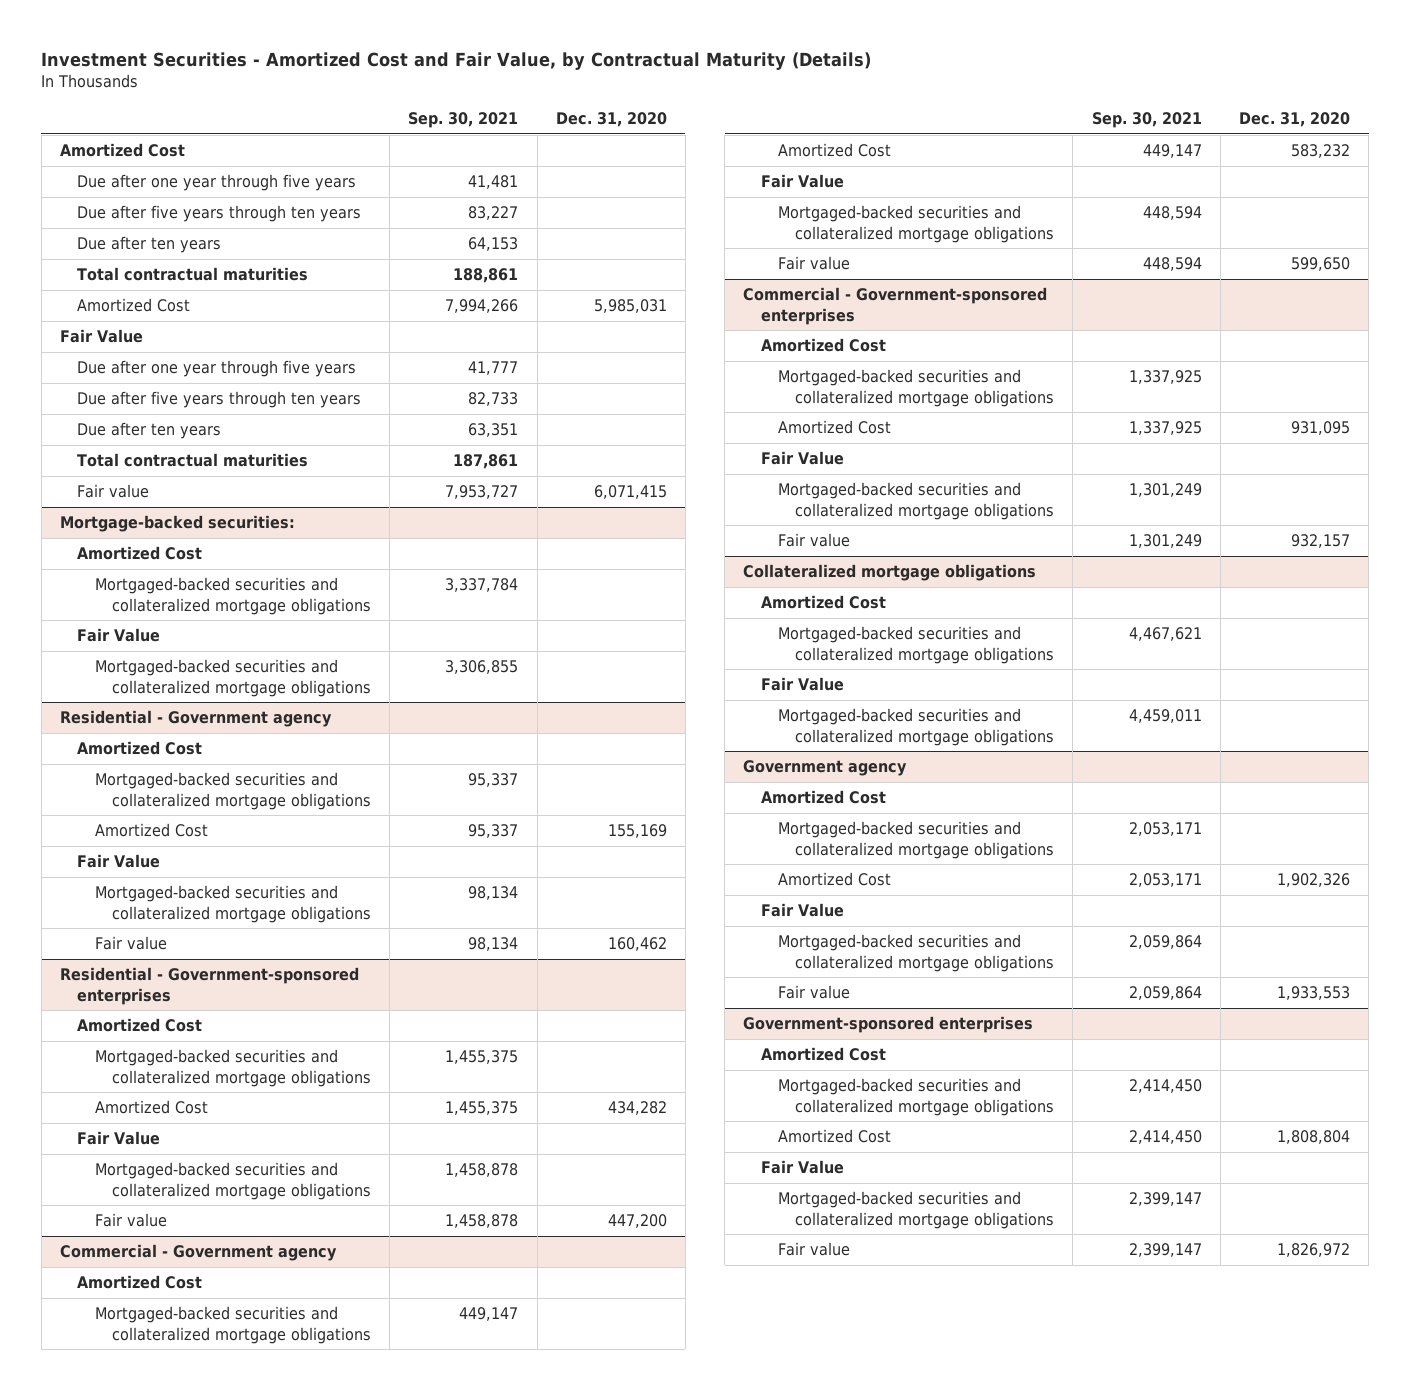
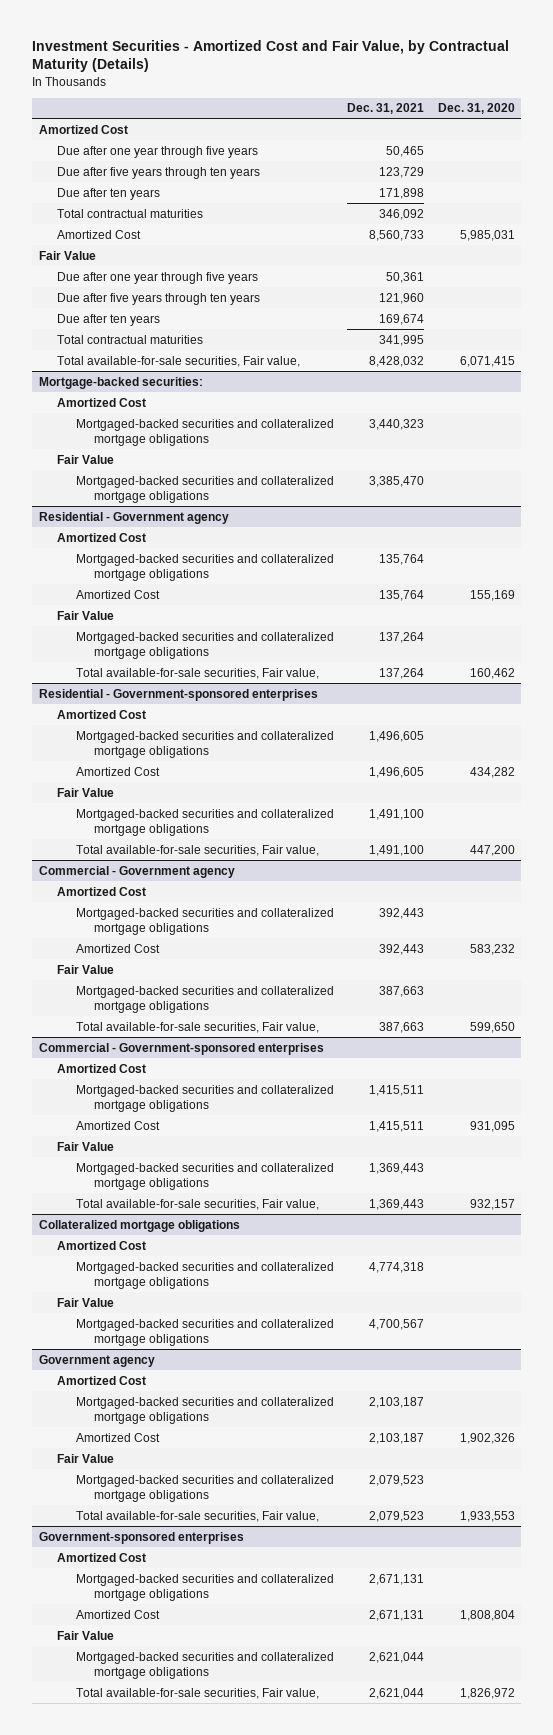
[408,111,519,128] Sep. 30, 2021 -> none
none -> [347,103,425,115] Dec. 31, 2021
[77,484,150,499] Fair value -> [57,355,301,367] Total available-for-sale securities, Fair value,
[94,936,167,951] Fair value -> [75,667,319,679] Total available-for-sale securities, Fair value,
[94,1213,167,1228] Fair value -> [75,844,319,856] Total available-for-sale securities, Fair value,
[777,256,850,271] Fair value -> [75,1021,319,1033] Total available-for-sale securities, Fair value,
[777,533,850,548] Fair value -> [75,1198,319,1210] Total available-for-sale securities, Fair value,
[777,985,850,1000] Fair value -> [75,1510,319,1522] Total available-for-sale securities, Fair value,
[777,1242,850,1257] Fair value -> [75,1687,319,1699] Total available-for-sale securities, Fair value,

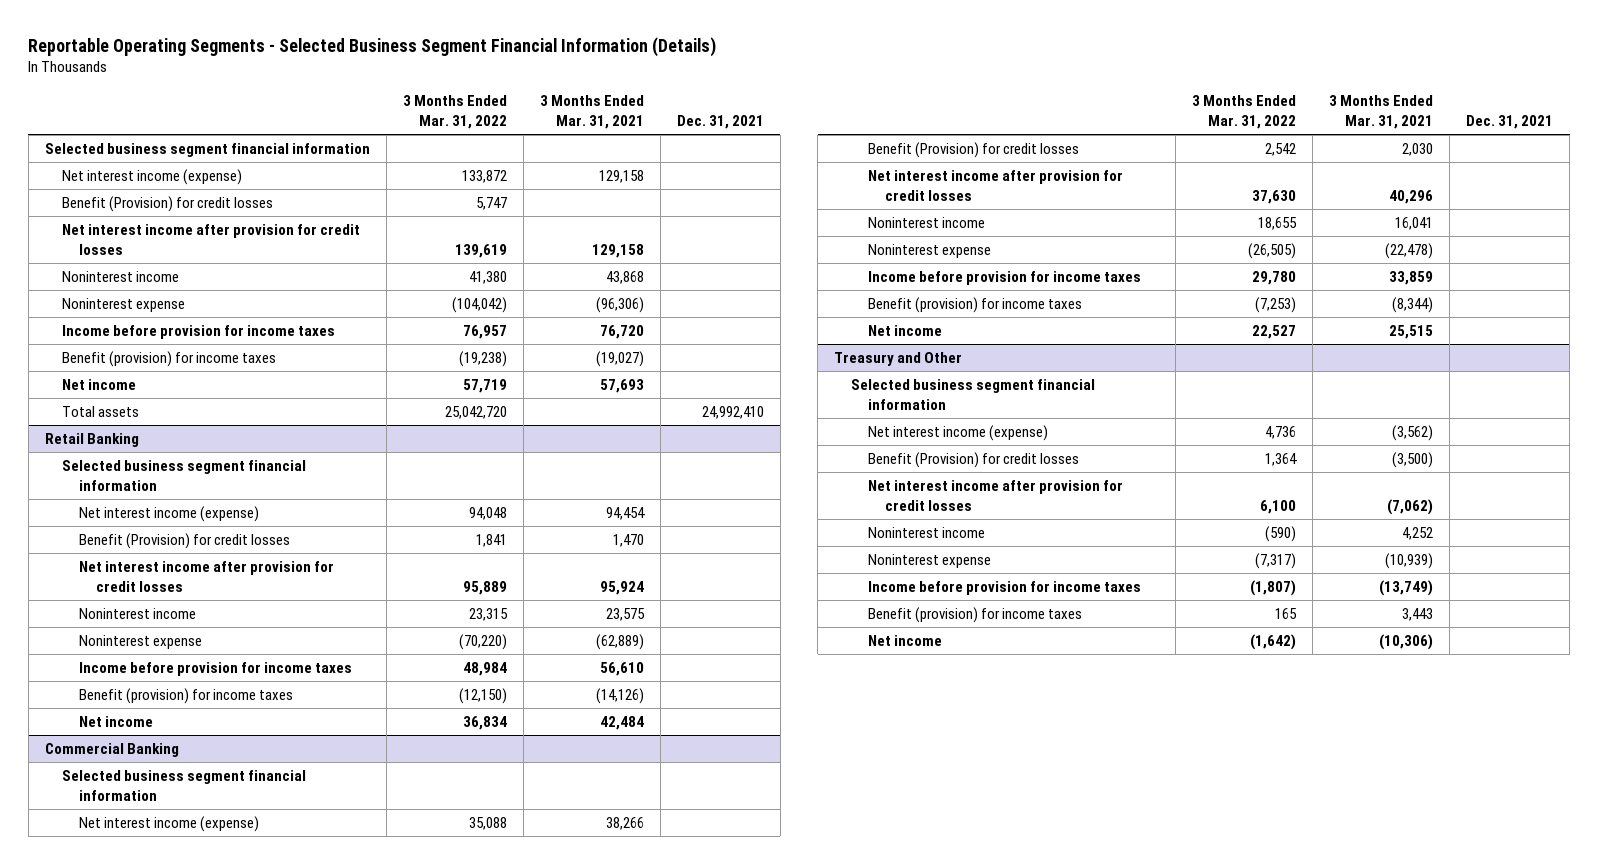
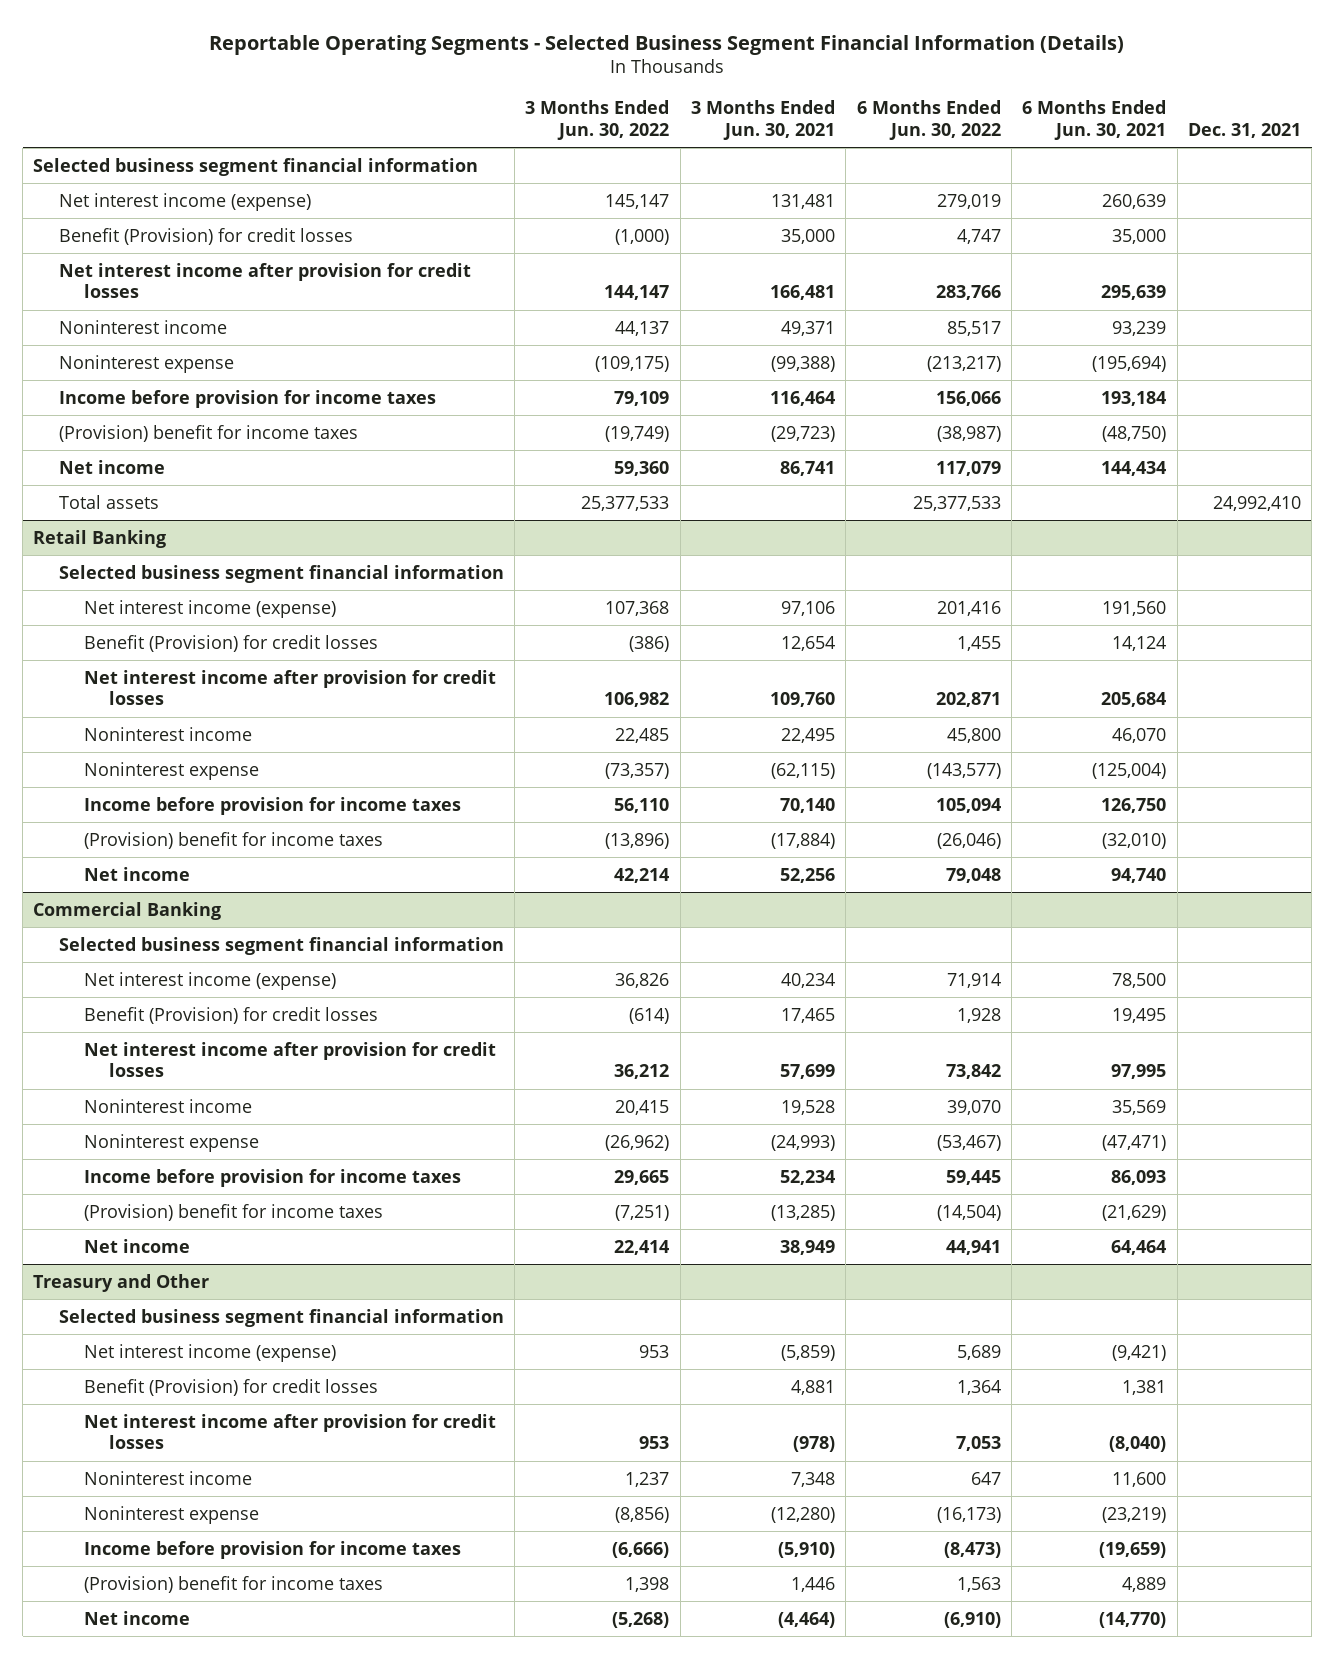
[402,95,507,129] 3 Months Ended Mar. 31, 2022 -> none
[539,95,644,129] 3 Months Ended Mar. 31, 2021 -> none
none -> [525,100,670,140] 3 Months Ended Jun. 30, 2022
none -> [690,100,835,140] 3 Months Ended Jun. 30, 2021
none -> [856,100,1001,140] 6 Months Ended Jun. 30, 2022
none -> [1022,100,1167,140] 6 Months Ended Jun. 30, 2021
[61,351,276,368] Benefit (provision) for income taxes -> [58,424,358,442] (Provision) benefit for income taxes
[78,688,293,705] Benefit (provision) for income taxes -> [83,831,383,849] (Provision) benefit for income taxes
[868,297,1083,314] Benefit (provision) for income taxes -> [83,1203,383,1221] (Provision) benefit for income taxes
[868,607,1083,624] Benefit (provision) for income taxes -> [83,1575,383,1593] (Provision) benefit for income taxes

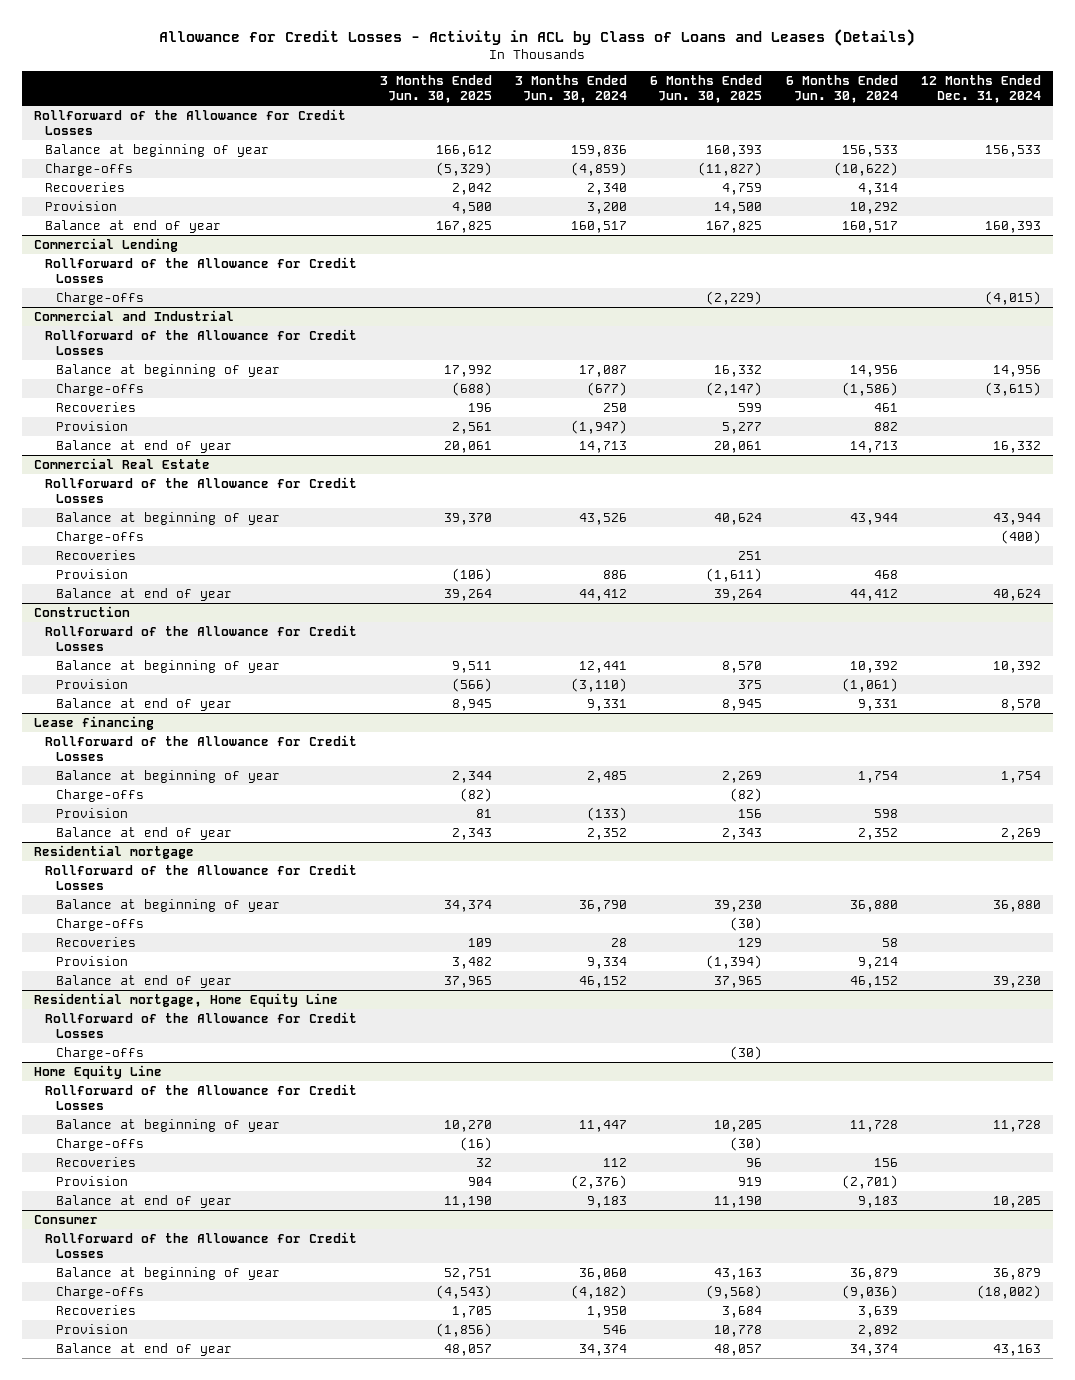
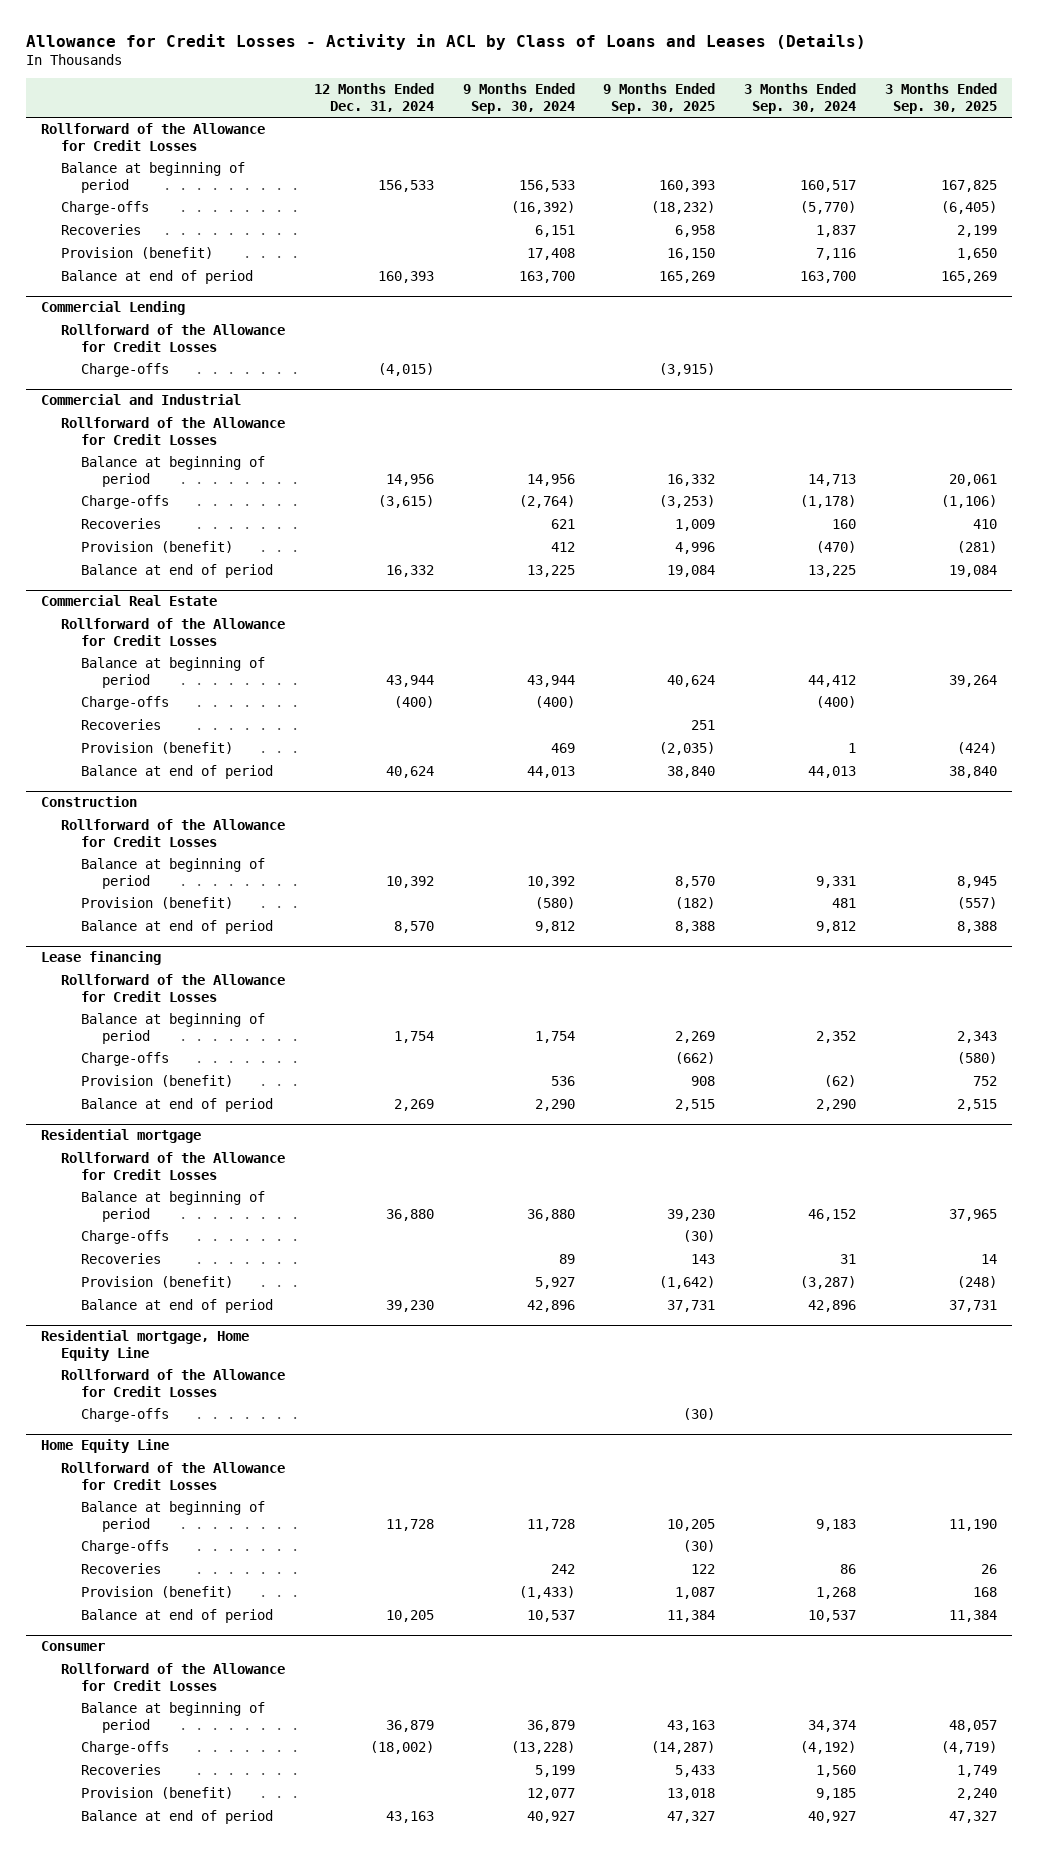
[379,75,492,104] 3 Months Ended Jun. 30, 2025 -> none
[515,75,628,104] 3 Months Ended Jun. 30, 2024 -> none
[650,75,763,104] 6 Months Ended Jun. 30, 2025 -> none
[785,75,898,104] 6 Months Ended Jun. 30, 2024 -> none
none -> [462,83,575,114] 9 Months Ended Sep. 30, 2024
none -> [603,83,716,114] 9 Months Ended Sep. 30, 2025
none -> [744,83,857,114] 3 Months Ended Sep. 30, 2024
none -> [885,83,998,114] 3 Months Ended Sep. 30, 2025
[44,143,269,157] Balance at beginning of year -> [60,162,245,193] Balance at beginning of period
[44,200,117,211] Provision -> [60,247,213,260] Provision (benefit)
[44,219,221,233] Balance at end of year -> [60,270,253,285] Balance at end of period
[55,363,280,377] Balance at beginning of year -> [81,456,266,487] Balance at beginning of period
[55,420,128,431] Provision -> [81,541,234,554] Provision (benefit)
[55,439,232,453] Balance at end of year -> [81,564,274,579] Balance at end of period
[55,511,280,525] Balance at beginning of year -> [81,657,266,688] Balance at beginning of period
[55,568,128,579] Provision -> [81,742,234,755] Provision (benefit)
[55,587,232,601] Balance at end of year -> [81,765,274,780] Balance at end of period
[55,659,280,673] Balance at beginning of year -> [81,858,266,889] Balance at beginning of period
[55,678,128,689] Provision -> [81,897,234,910] Provision (benefit)
[55,697,232,711] Balance at end of year -> [81,920,274,935] Balance at end of period
[55,769,280,783] Balance at beginning of year -> [81,1013,266,1044] Balance at beginning of period
[55,807,128,818] Provision -> [81,1075,234,1088] Provision (benefit)
[55,826,232,840] Balance at end of year -> [81,1098,274,1113] Balance at end of period
[55,898,280,912] Balance at beginning of year -> [81,1191,266,1222] Balance at beginning of period
[55,955,128,966] Provision -> [81,1276,234,1289] Provision (benefit)
[55,974,232,988] Balance at end of year -> [81,1299,274,1314] Balance at end of period
[55,1118,280,1132] Balance at beginning of year -> [81,1501,266,1532] Balance at beginning of period
[55,1175,128,1186] Provision -> [81,1586,234,1599] Provision (benefit)
[55,1194,232,1208] Balance at end of year -> [81,1609,274,1624] Balance at end of period
[55,1266,280,1280] Balance at beginning of year -> [81,1702,266,1733] Balance at beginning of period
[55,1323,128,1334] Provision -> [81,1787,234,1800] Provision (benefit)
[55,1342,232,1356] Balance at end of year -> [81,1810,274,1825] Balance at end of period

